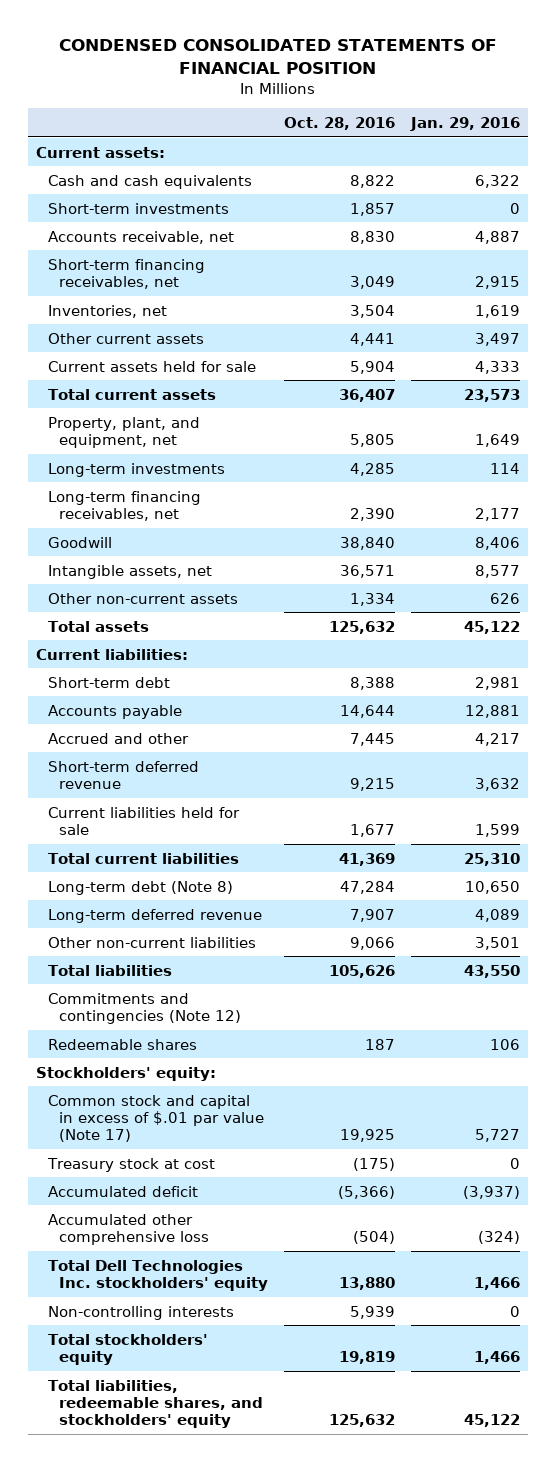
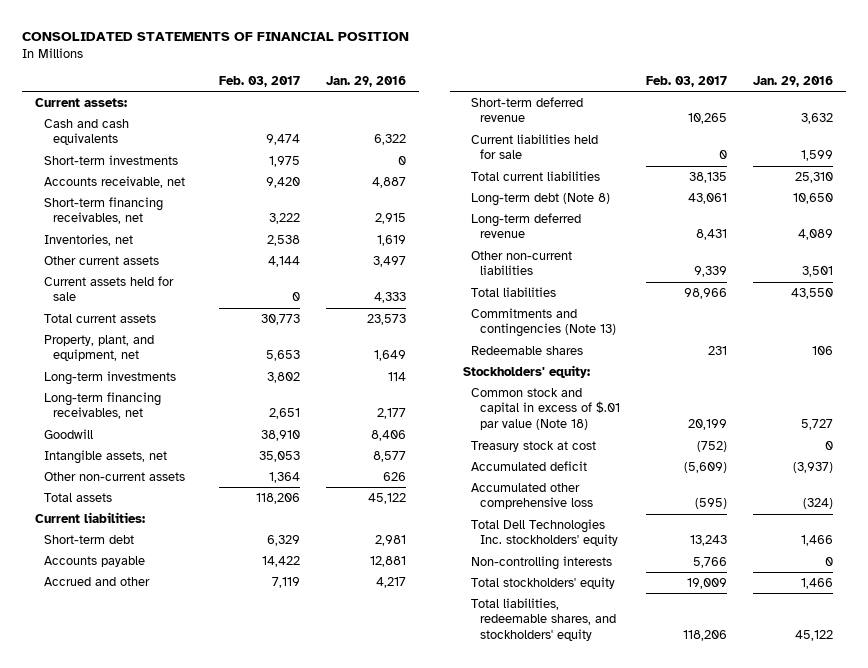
[59,39,498,74] CONDENSED CONSOLIDATED STATEMENTS OF FINANCIAL POSITION -> [22,32,410,42] CONSOLIDATED STATEMENTS OF FINANCIAL POSITION
[284,116,396,130] Oct. 28, 2016 -> none
none -> [218,76,300,88] Feb. 03, 2017
[47,992,242,1024] Commitments and contingencies (Note 12) -> [471,307,617,338] Commitments and contingencies (Note 13)
[47,1094,265,1143] Common stock and capital in excess of $.01 par value (Note 17) -> [471,387,621,431] Common stock and capital in excess of $.01 par value (Note 18)

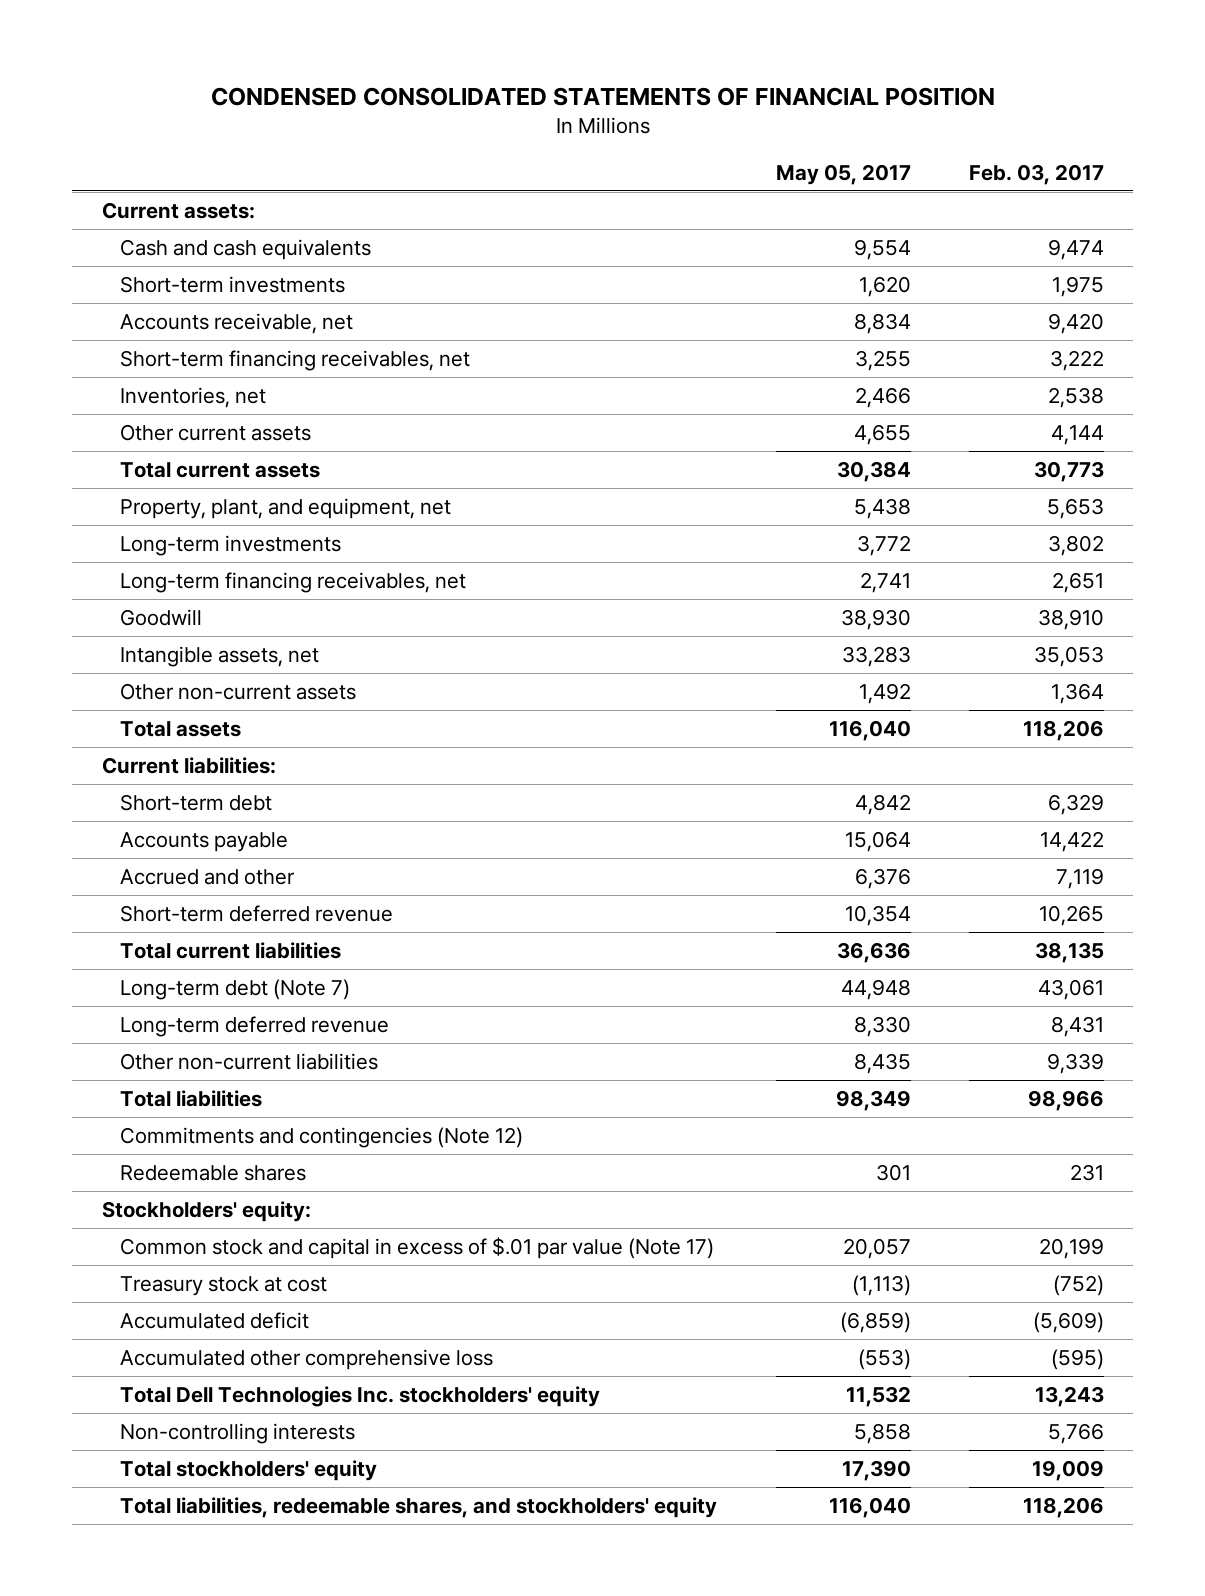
[22,32,410,42] CONSOLIDATED STATEMENTS OF FINANCIAL POSITION -> [210,86,995,106] CONDENSED CONSOLIDATED STATEMENTS OF FINANCIAL POSITION
[325,76,406,88] Jan. 29, 2016 -> none
none -> [775,163,911,185] May 05, 2017
[44,275,175,302] Current assets held for sale -> none
[471,133,599,160] Current liabilities held for sale -> none
[471,192,611,206] Long-term debt (Note 8) -> [120,978,351,1000] Long-term debt (Note 7)
[471,307,617,338] Commitments and contingencies (Note 13) -> [120,1126,524,1148] Commitments and contingencies (Note 12)
[471,387,621,431] Common stock and capital in excess of $.01 par value (Note 18) -> [120,1236,715,1259] Common stock and capital in excess of $.01 par value (Note 17)

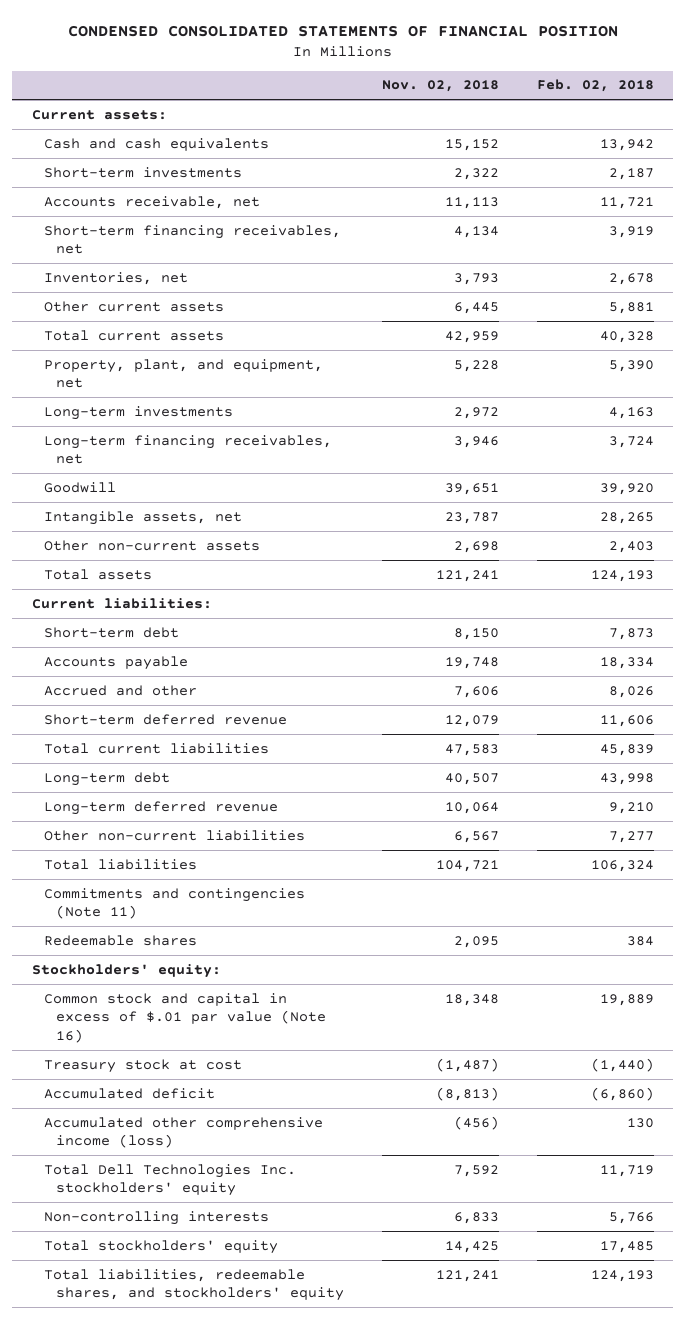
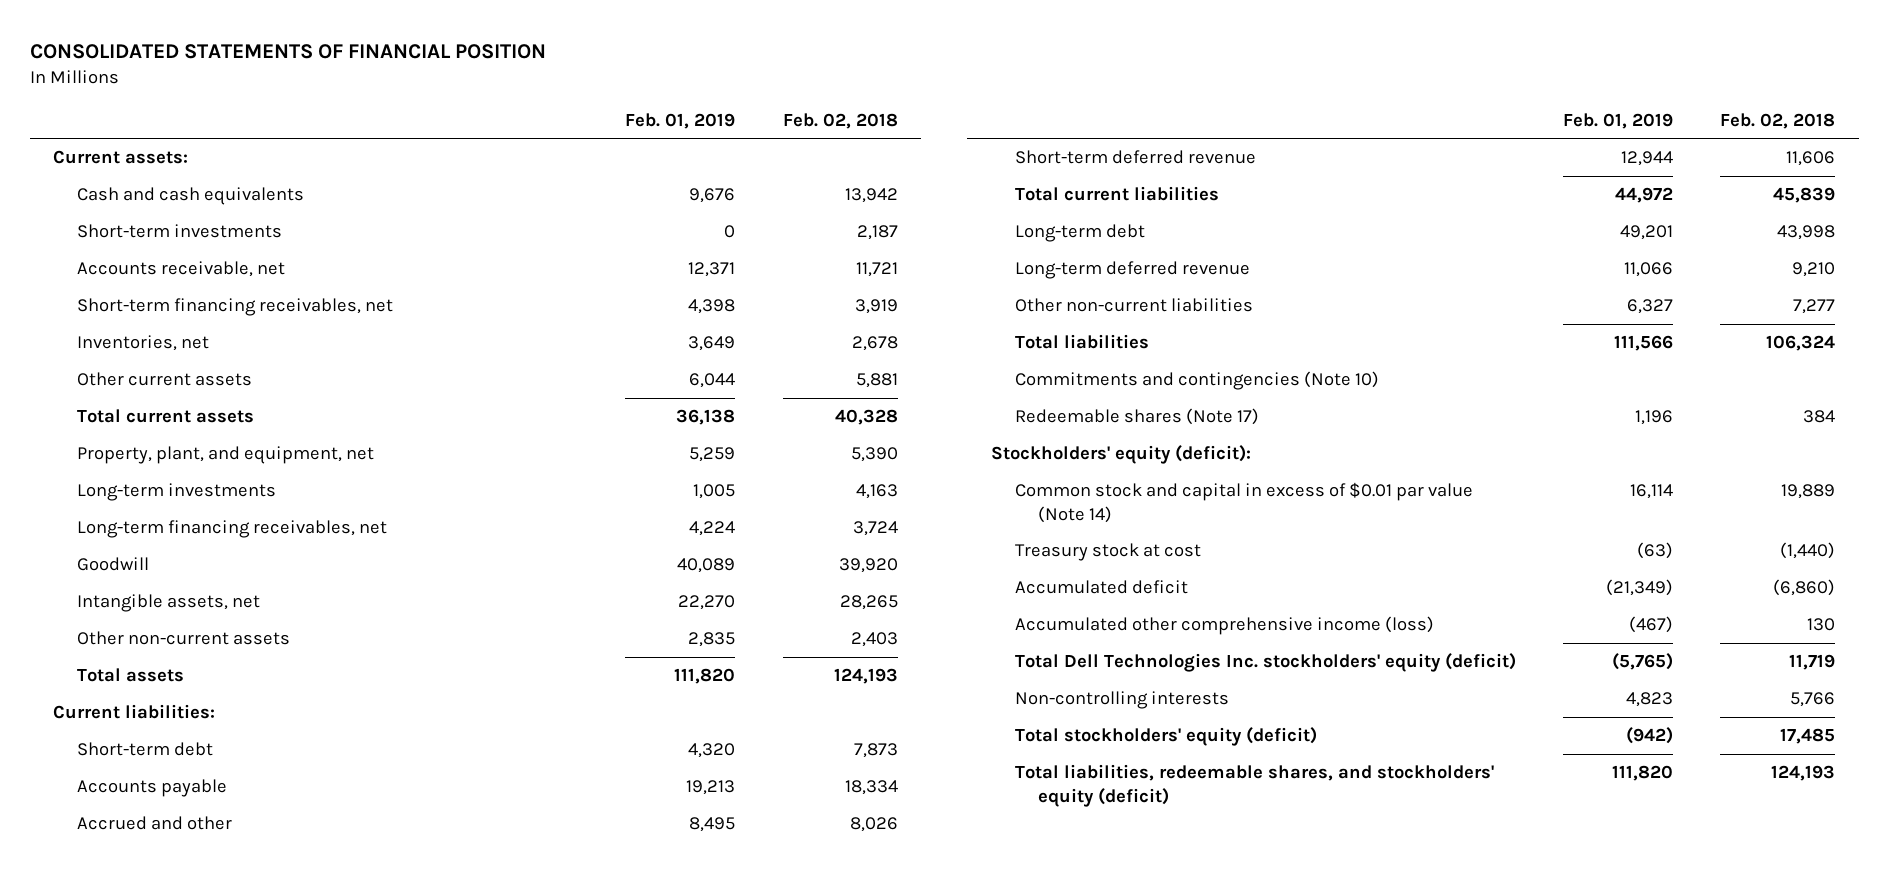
[67,24,618,37] CONDENSED CONSOLIDATED STATEMENTS OF FINANCIAL POSITION -> [29,44,546,60] CONSOLIDATED STATEMENTS OF FINANCIAL POSITION
[381,80,499,93] Nov. 02, 2018 -> none
none -> [625,112,736,129] Feb. 01, 2019
[43,887,305,920] Commitments and contingencies (Note 11) -> [1014,371,1379,391] Commitments and contingencies (Note 10)
[43,934,197,946] Redeemable shares -> [1014,408,1259,426] Redeemable shares (Note 17)
[31,963,221,978] Stockholders' equity: -> [990,445,1251,465] Stockholders' equity (deficit):
[43,992,326,1043] Common stock and capital in excess of $.01 par value (Note 16) -> [1014,482,1473,523] Common stock and capital in excess of $0.01 par value (Note 14)
[43,1163,296,1197] Total Dell Technologies Inc. stockholders' equity -> [1014,653,1516,673] Total Dell Technologies Inc. stockholders' equity (deficit)
[43,1239,278,1254] Total stockholders' equity -> [1014,727,1317,747] Total stockholders' equity (deficit)
[43,1268,344,1302] Total liabilities, redeemable shares, and stockholders' equity -> [1014,764,1494,807] Total liabilities, redeemable shares, and stockholders' equity (deficit)

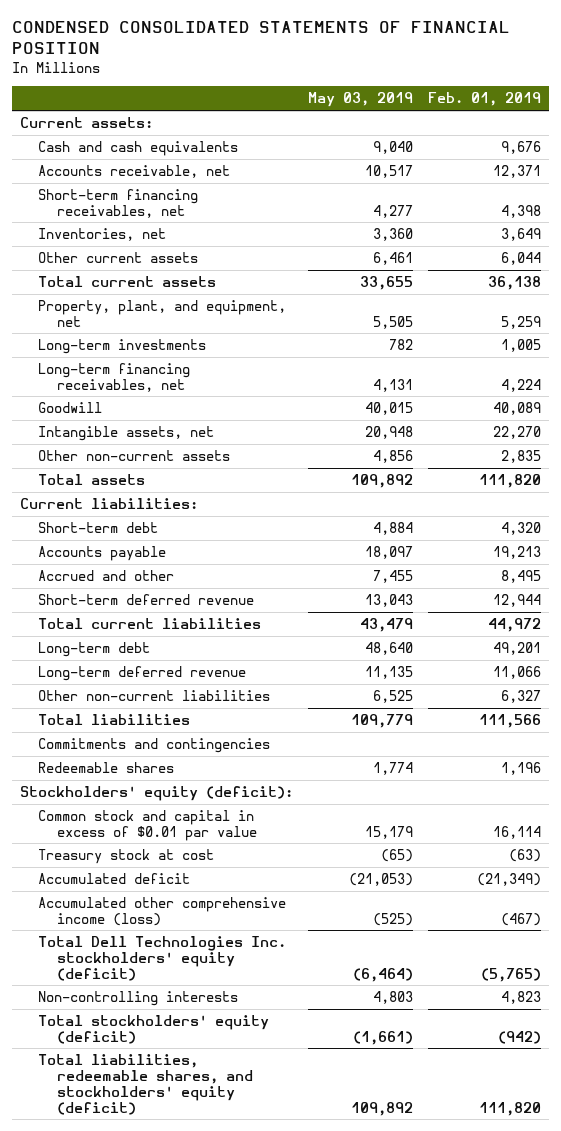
[29,44,546,60] CONSOLIDATED STATEMENTS OF FINANCIAL POSITION -> [12,21,511,55] CONDENSED CONSOLIDATED STATEMENTS OF FINANCIAL POSITION
[782,112,898,129] Feb. 02, 2018 -> none
none -> [307,92,413,108] May 03, 2019
[76,224,282,239] Short-term investments -> none
[1014,371,1379,391] Commitments and contingencies (Note 10) -> [38,737,271,753] Commitments and contingencies
[1014,408,1259,426] Redeemable shares (Note 17) -> [38,761,175,773] Redeemable shares
[1014,482,1473,523] Common stock and capital in excess of $0.01 par value (Note 14) -> [38,809,257,841] Common stock and capital in excess of $0.01 par value

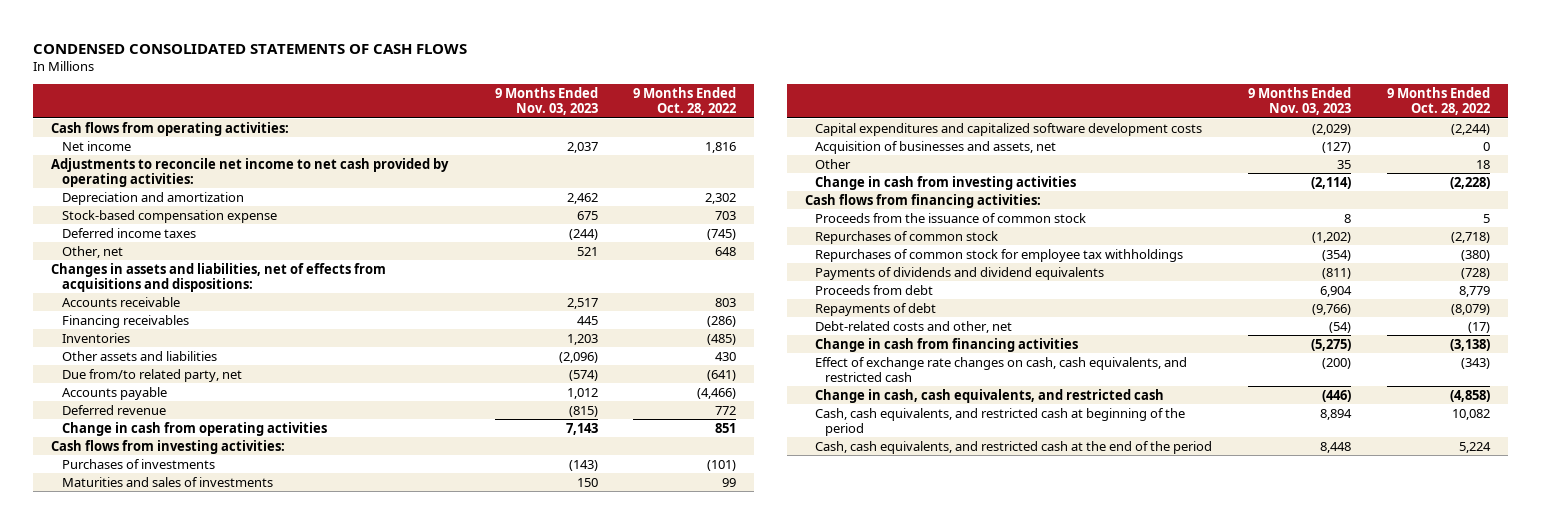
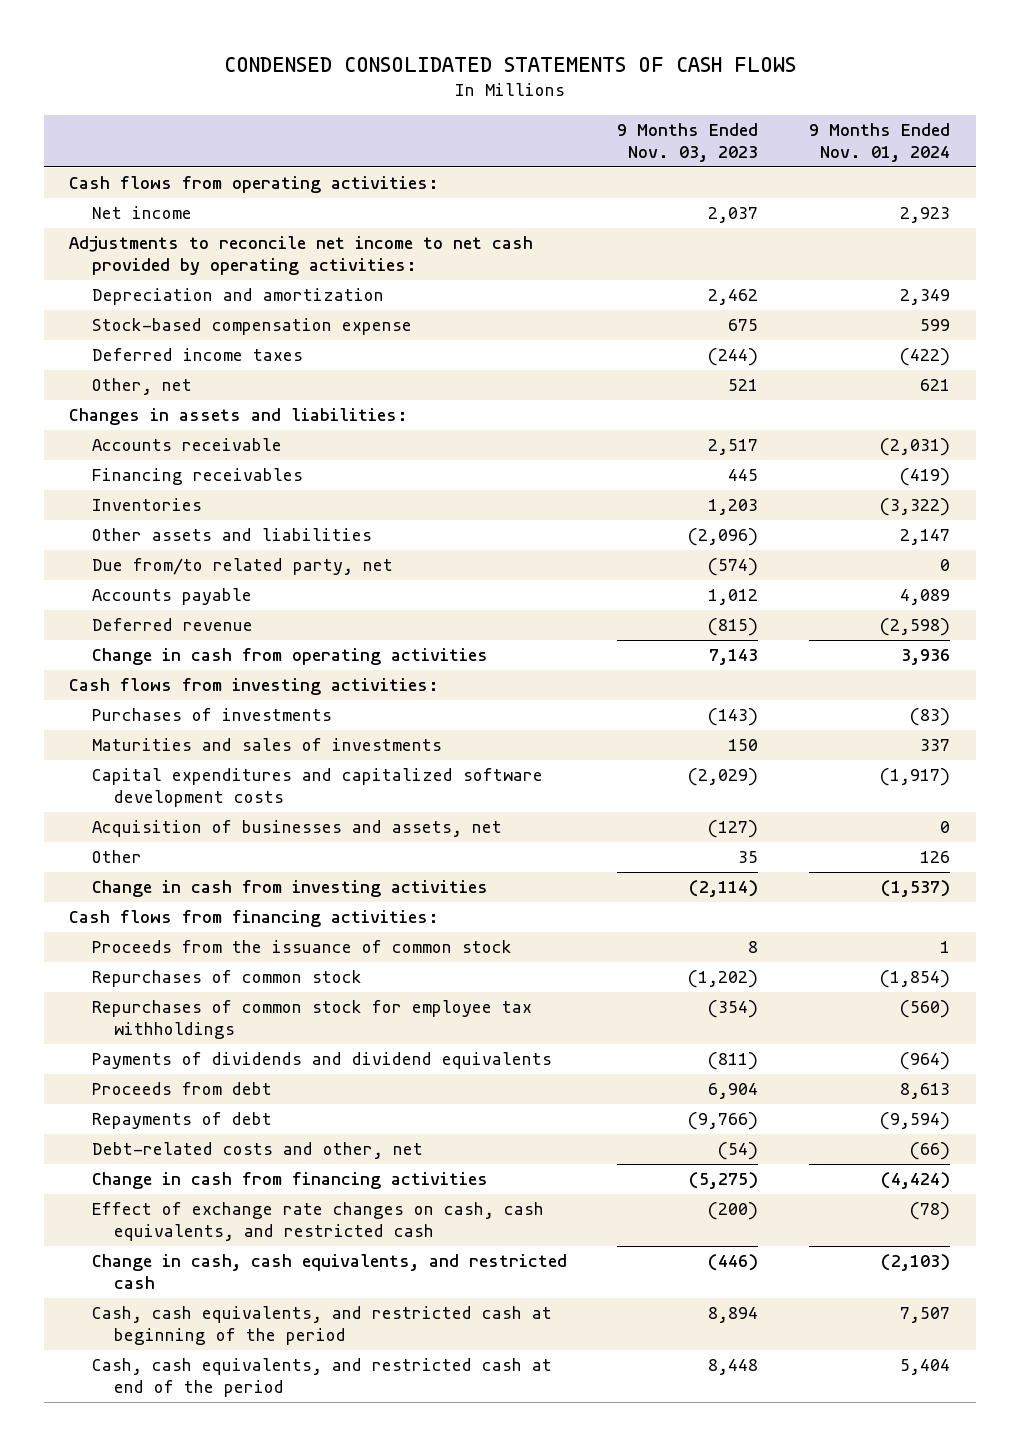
[633,87,737,116] 9 Months Ended Oct. 28, 2022 -> none
none -> [809,122,951,162] 9 Months Ended Nov. 01, 2024
[51,262,387,292] Changes in assets and liabilities, net of effects from acquisitions and dispositions: -> [68,408,408,426] Changes in assets and liabilities:
[815,440,1213,454] Cash, cash equivalents, and restricted cash at the end of the period -> [91,1358,552,1398] Cash, cash equivalents, and restricted cash at end of the period

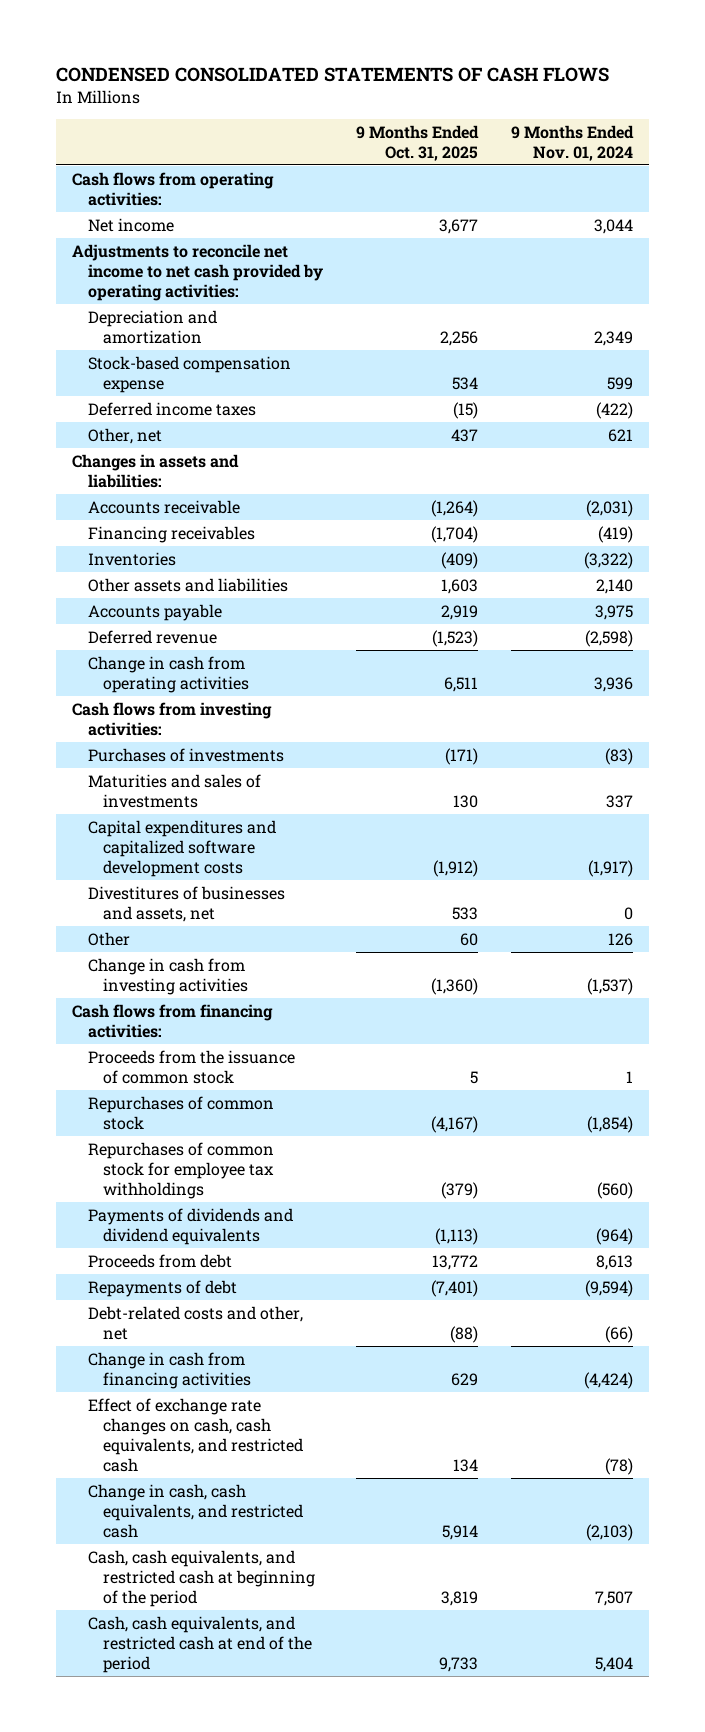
[617,122,759,162] 9 Months Ended Nov. 03, 2023 -> none
none -> [355,124,479,161] 9 Months Ended Oct. 31, 2025
[900,207,951,224] 2,923 -> [593,218,633,234] 3,044
[91,558,393,576] Due from/to related party, net -> none
[900,529,951,546] 2,147 -> [595,578,633,594] 2,140
[900,589,951,606] 4,089 -> [594,604,633,620] 3,975
[91,820,502,838] Acquisition of businesses and assets, net -> [87,885,285,922] Divestitures of businesses and assets, net

